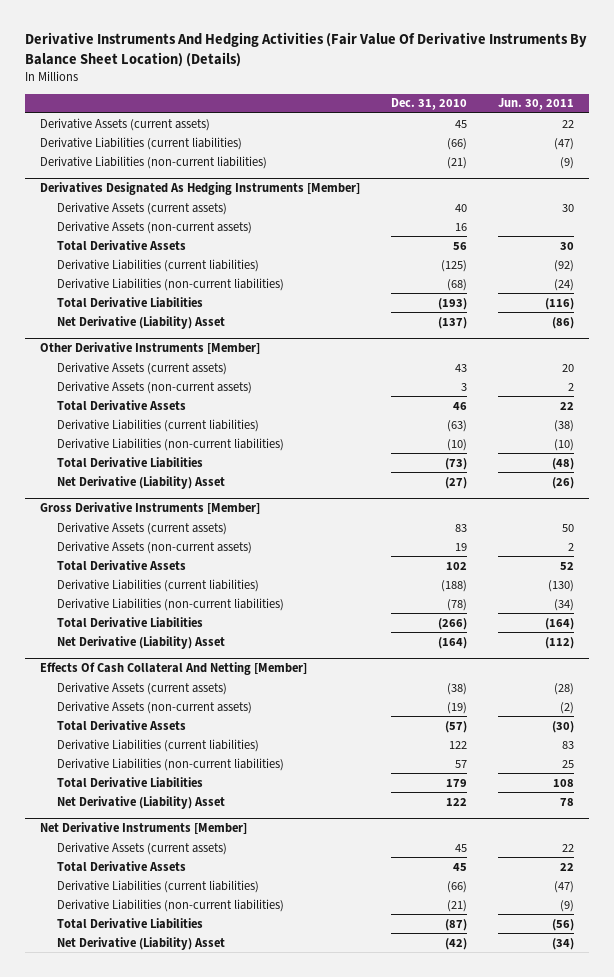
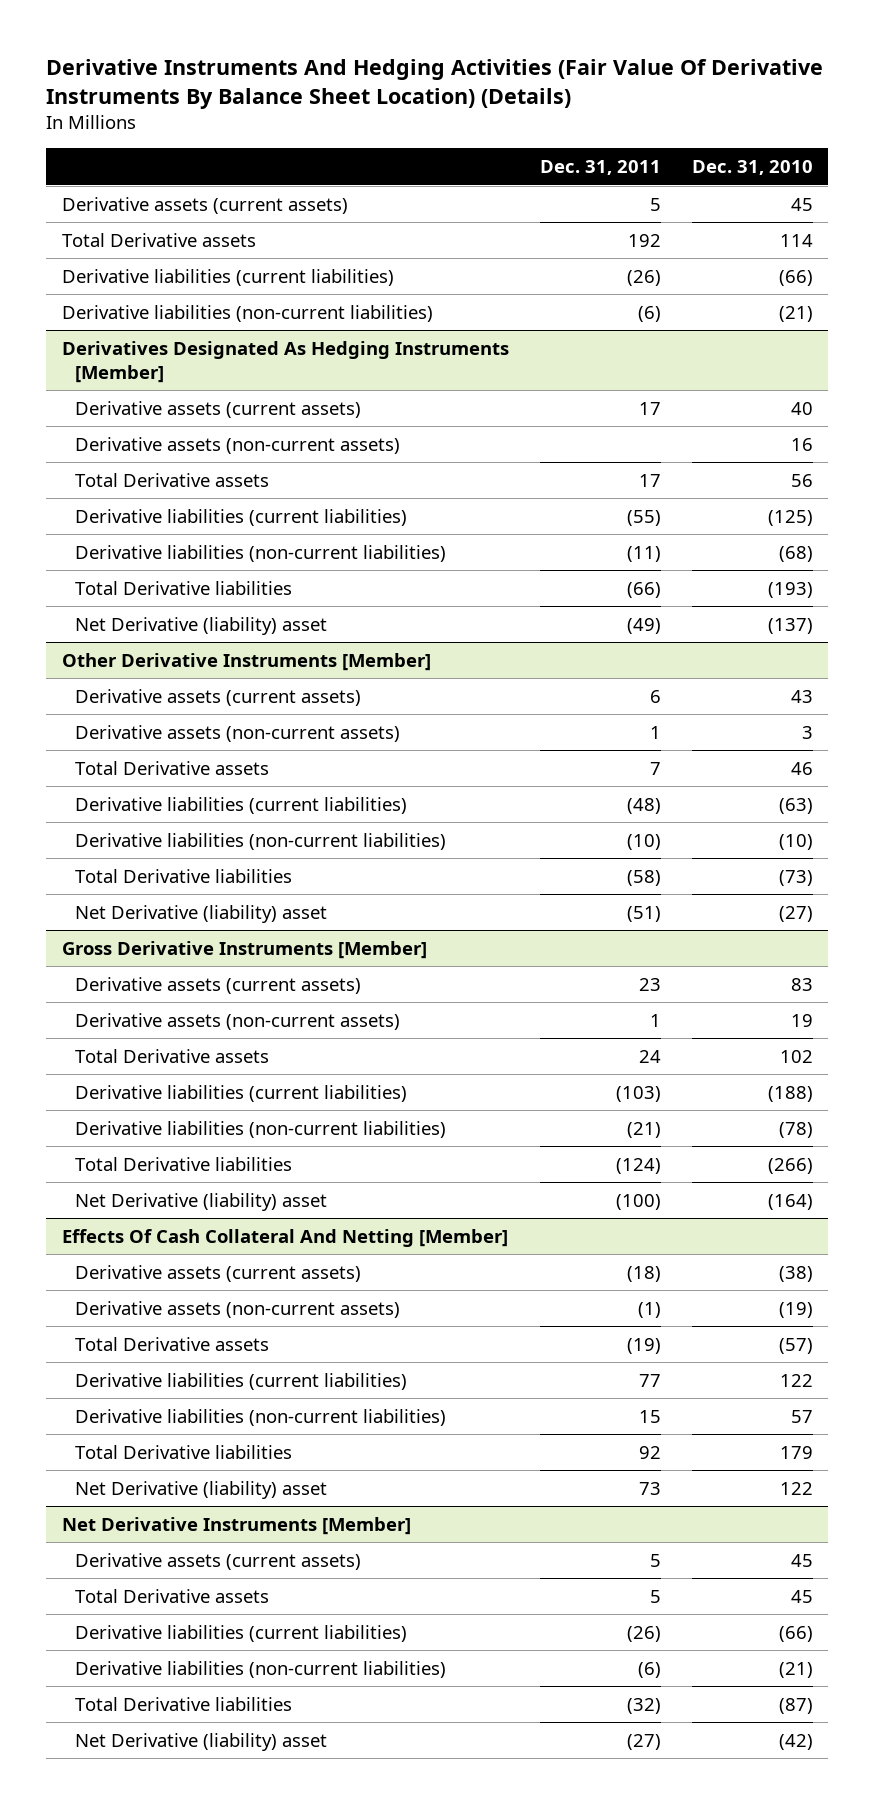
[497,98,574,111] Jun. 30, 2011 -> none
none -> [539,160,661,176] Dec. 31, 2011
[39,117,210,131] Derivative Assets (current assets) -> [61,196,348,214] Derivative assets (current assets)
none -> [61,232,256,247] Total Derivative assets
[39,136,242,150] Derivative Liabilities (current liabilities) -> [61,268,394,286] Derivative liabilities (current liabilities)
[39,155,267,169] Derivative Liabilities (non-current liabilities) -> [61,304,433,322] Derivative liabilities (non-current liabilities)
[57,201,228,215] Derivative Assets (current assets) -> [75,400,362,418] Derivative assets (current assets)
[57,220,253,234] Derivative Assets (non-current assets) -> [75,436,401,454] Derivative assets (non-current assets)
[57,239,187,251] Total Derivative Assets -> [75,472,270,487] Total Derivative assets
[57,258,260,272] Derivative Liabilities (current liabilities) -> [75,508,408,526] Derivative liabilities (current liabilities)
[57,277,285,291] Derivative Liabilities (non-current liabilities) -> [75,544,447,562] Derivative liabilities (non-current liabilities)
[57,296,204,308] Total Derivative Liabilities -> [75,580,293,595] Total Derivative liabilities
[57,315,226,329] Net Derivative (Liability) Asset -> [75,616,328,635] Net Derivative (liability) asset
[57,361,228,375] Derivative Assets (current assets) -> [75,688,362,706] Derivative assets (current assets)
[57,380,253,394] Derivative Assets (non-current assets) -> [75,724,401,742] Derivative assets (non-current assets)
[57,399,187,411] Total Derivative Assets -> [75,760,270,775] Total Derivative assets
[57,418,260,432] Derivative Liabilities (current liabilities) -> [75,796,408,814] Derivative liabilities (current liabilities)
[57,437,285,451] Derivative Liabilities (non-current liabilities) -> [75,832,447,850] Derivative liabilities (non-current liabilities)
[57,456,204,468] Total Derivative Liabilities -> [75,868,293,883] Total Derivative liabilities
[57,475,226,489] Net Derivative (Liability) Asset -> [75,904,328,923] Net Derivative (liability) asset
[57,521,228,535] Derivative Assets (current assets) -> [75,976,362,994] Derivative assets (current assets)
[57,540,253,554] Derivative Assets (non-current assets) -> [75,1012,401,1030] Derivative assets (non-current assets)
[57,559,187,571] Total Derivative Assets -> [75,1048,270,1063] Total Derivative assets
[57,578,260,592] Derivative Liabilities (current liabilities) -> [75,1084,408,1102] Derivative liabilities (current liabilities)
[57,597,285,611] Derivative Liabilities (non-current liabilities) -> [75,1120,447,1138] Derivative liabilities (non-current liabilities)
[57,616,204,628] Total Derivative Liabilities -> [75,1156,293,1171] Total Derivative liabilities
[57,635,226,649] Net Derivative (Liability) Asset -> [75,1192,328,1211] Net Derivative (liability) asset
[57,681,228,695] Derivative Assets (current assets) -> [75,1264,362,1282] Derivative assets (current assets)
[57,700,253,714] Derivative Assets (non-current assets) -> [75,1300,401,1318] Derivative assets (non-current assets)
[57,719,187,731] Total Derivative Assets -> [75,1336,270,1351] Total Derivative assets
[57,738,260,752] Derivative Liabilities (current liabilities) -> [75,1372,408,1390] Derivative liabilities (current liabilities)
[57,757,285,771] Derivative Liabilities (non-current liabilities) -> [75,1408,447,1426] Derivative liabilities (non-current liabilities)
[57,776,204,788] Total Derivative Liabilities -> [75,1444,293,1459] Total Derivative liabilities
[57,795,226,809] Net Derivative (Liability) Asset -> [75,1480,328,1499] Net Derivative (liability) asset
[57,841,228,855] Derivative Assets (current assets) -> [75,1552,362,1570] Derivative assets (current assets)
[57,860,187,872] Total Derivative Assets -> [75,1588,270,1603] Total Derivative assets
[57,879,260,893] Derivative Liabilities (current liabilities) -> [75,1624,408,1642] Derivative liabilities (current liabilities)
[57,898,285,912] Derivative Liabilities (non-current liabilities) -> [75,1660,447,1678] Derivative liabilities (non-current liabilities)
[57,917,204,929] Total Derivative Liabilities -> [75,1696,293,1711] Total Derivative liabilities
[57,936,226,950] Net Derivative (Liability) Asset -> [75,1732,328,1751] Net Derivative (liability) asset

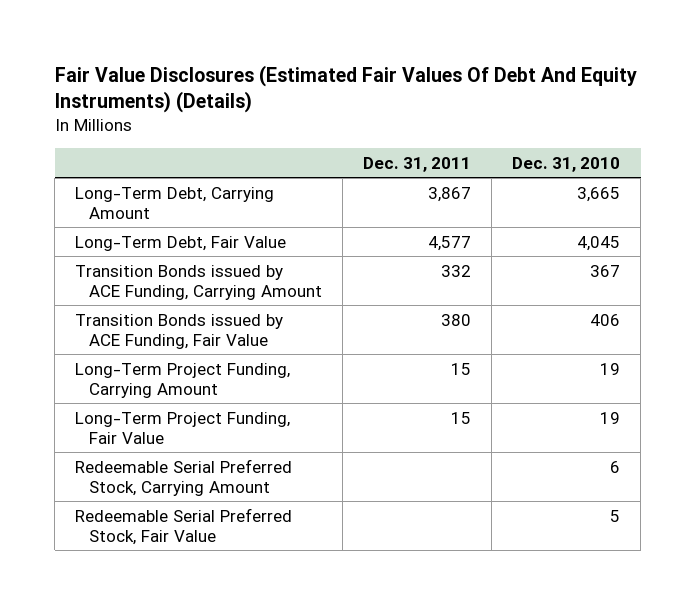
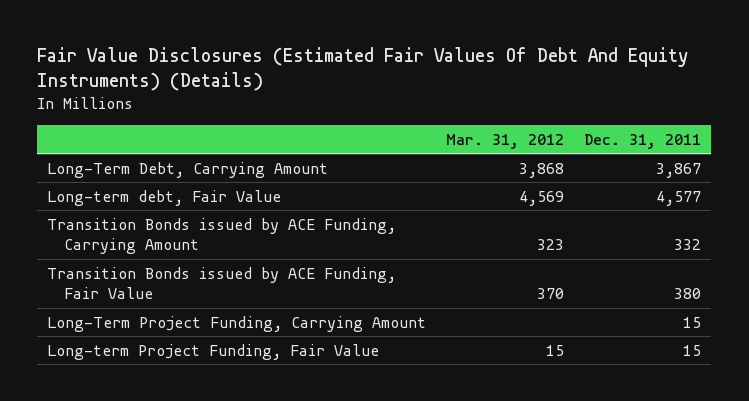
[512,157,621,173] Dec. 31, 2010 -> none
none -> [446,133,565,149] Mar. 31, 2012
[75,235,287,251] Long-Term Debt, Fair Value -> [47,189,282,206] Long-term debt, Fair Value
[75,458,293,497] Redeemable Serial Preferred Stock, Carrying Amount -> none
[75,507,293,546] Redeemable Serial Preferred Stock, Fair Value -> none
[75,411,291,445] Long-Term Project Funding, Fair Value -> [47,343,380,360] Long-term Project Funding, Fair Value

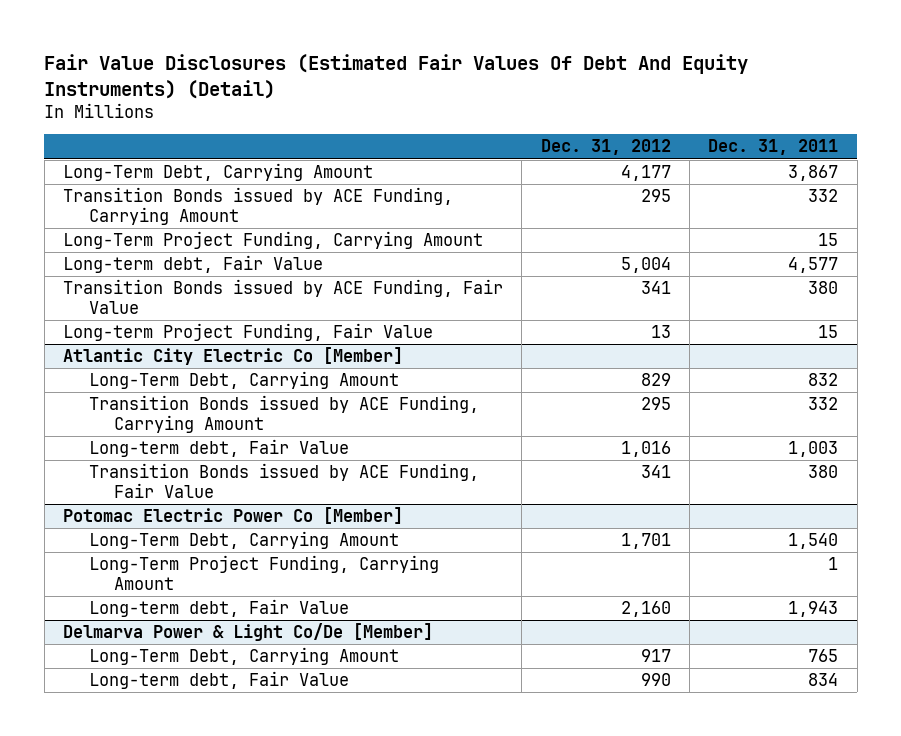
[37,47,689,92] Fair Value Disclosures (Estimated Fair Values Of Debt And Equity Instruments) (Details) -> [44,53,749,99] Fair Value Disclosures (Estimated Fair Values Of Debt And Equity Instruments) (Detail)
[446,133,565,149] Mar. 31, 2012 -> none
none -> [540,139,671,156] Dec. 31, 2012
[47,189,282,206] Long-term debt, Fair Value -> [63,255,324,274] Long-term debt, Fair Value
[47,266,397,300] Transition Bonds issued by ACE Funding, Fair Value -> [63,279,504,315] Transition Bonds issued by ACE Funding, Fair Value
none -> [63,347,404,366] Atlantic City Electric Co [Member]
none -> [88,371,399,390] Long-Term Debt, Carrying Amount
none -> [88,395,479,434] Transition Bonds issued by ACE Funding, Carrying Amount
none -> [88,439,349,458] Long-term debt, Fair Value
none -> [88,463,479,499] Transition Bonds issued by ACE Funding, Fair Value
none -> [63,507,404,525] Potomac Electric Power Co [Member]
none -> [88,531,399,550] Long-Term Debt, Carrying Amount
none -> [88,555,439,591] Long-Term Project Funding, Carrying Amount
none -> [88,599,349,618] Long-term debt, Fair Value
none -> [63,623,434,642] Delmarva Power & Light Co/De [Member]
none -> [88,647,399,666] Long-Term Debt, Carrying Amount
none -> [88,671,349,690] Long-term debt, Fair Value

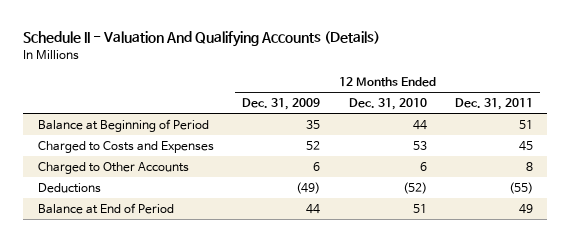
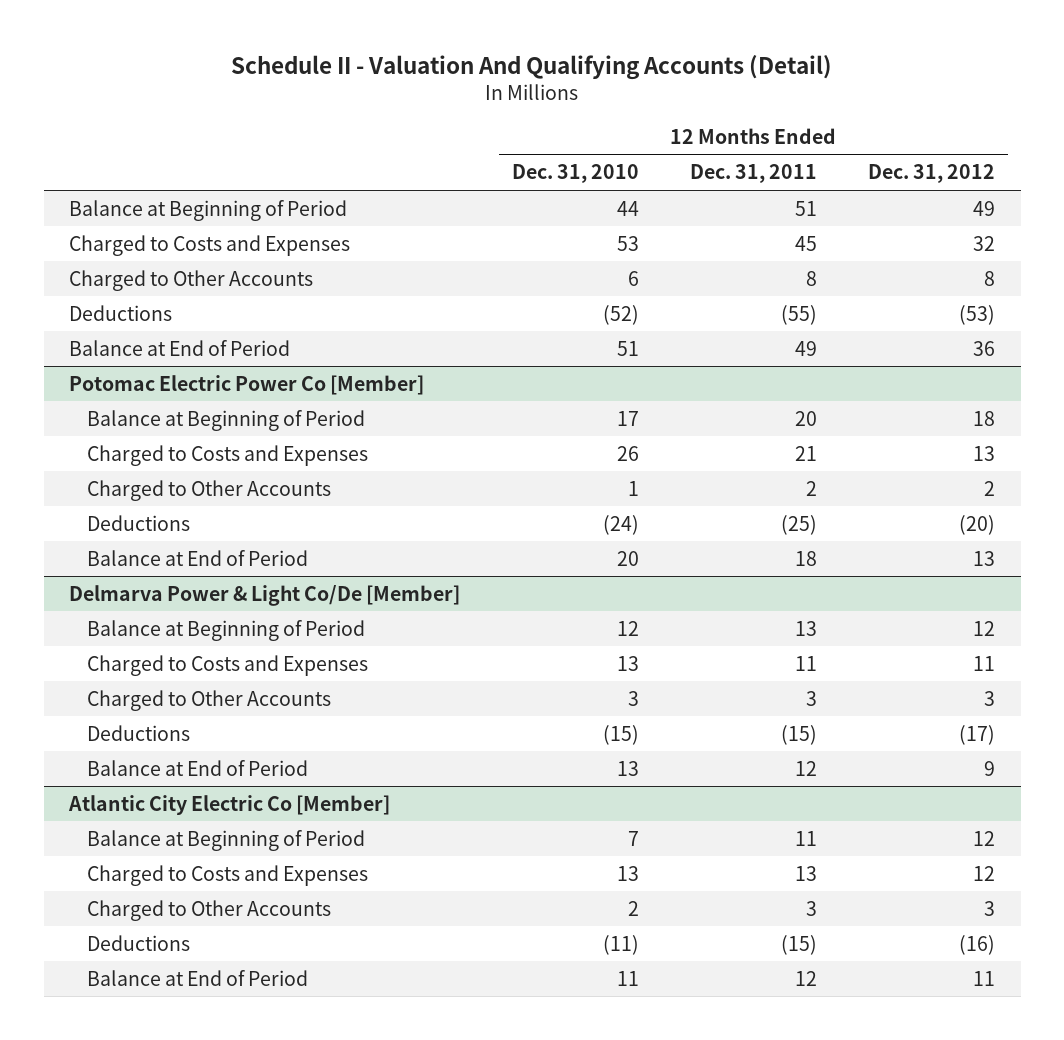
[23,31,381,48] Schedule II - Valuation And Qualifying Accounts (Details) -> [231,54,833,80] Schedule II - Valuation And Qualifying Accounts (Detail)
[242,98,321,111] Dec. 31, 2009 -> none
none -> [867,164,995,184] Dec. 31, 2012
none -> [69,374,425,395] Potomac Electric Power Co [Member]
none -> [87,409,366,431] Balance at Beginning of Period
none -> [87,444,369,466] Charged to Costs and Expenses
none -> [87,479,332,501] Charged to Other Accounts
none -> [87,514,191,531] Deductions
none -> [87,549,309,566] Balance at End of Period
none -> [69,584,461,606] Delmarva Power & Light Co/De [Member]
none -> [87,619,366,641] Balance at Beginning of Period
none -> [87,654,369,676] Charged to Costs and Expenses
none -> [87,689,332,711] Charged to Other Accounts
none -> [87,724,191,741] Deductions
none -> [87,759,309,776] Balance at End of Period
none -> [68,794,391,815] Atlantic City Electric Co [Member]
none -> [87,829,366,851] Balance at Beginning of Period
none -> [87,864,369,886] Charged to Costs and Expenses
none -> [87,899,332,921] Charged to Other Accounts
none -> [87,934,191,951] Deductions
none -> [87,969,309,986] Balance at End of Period

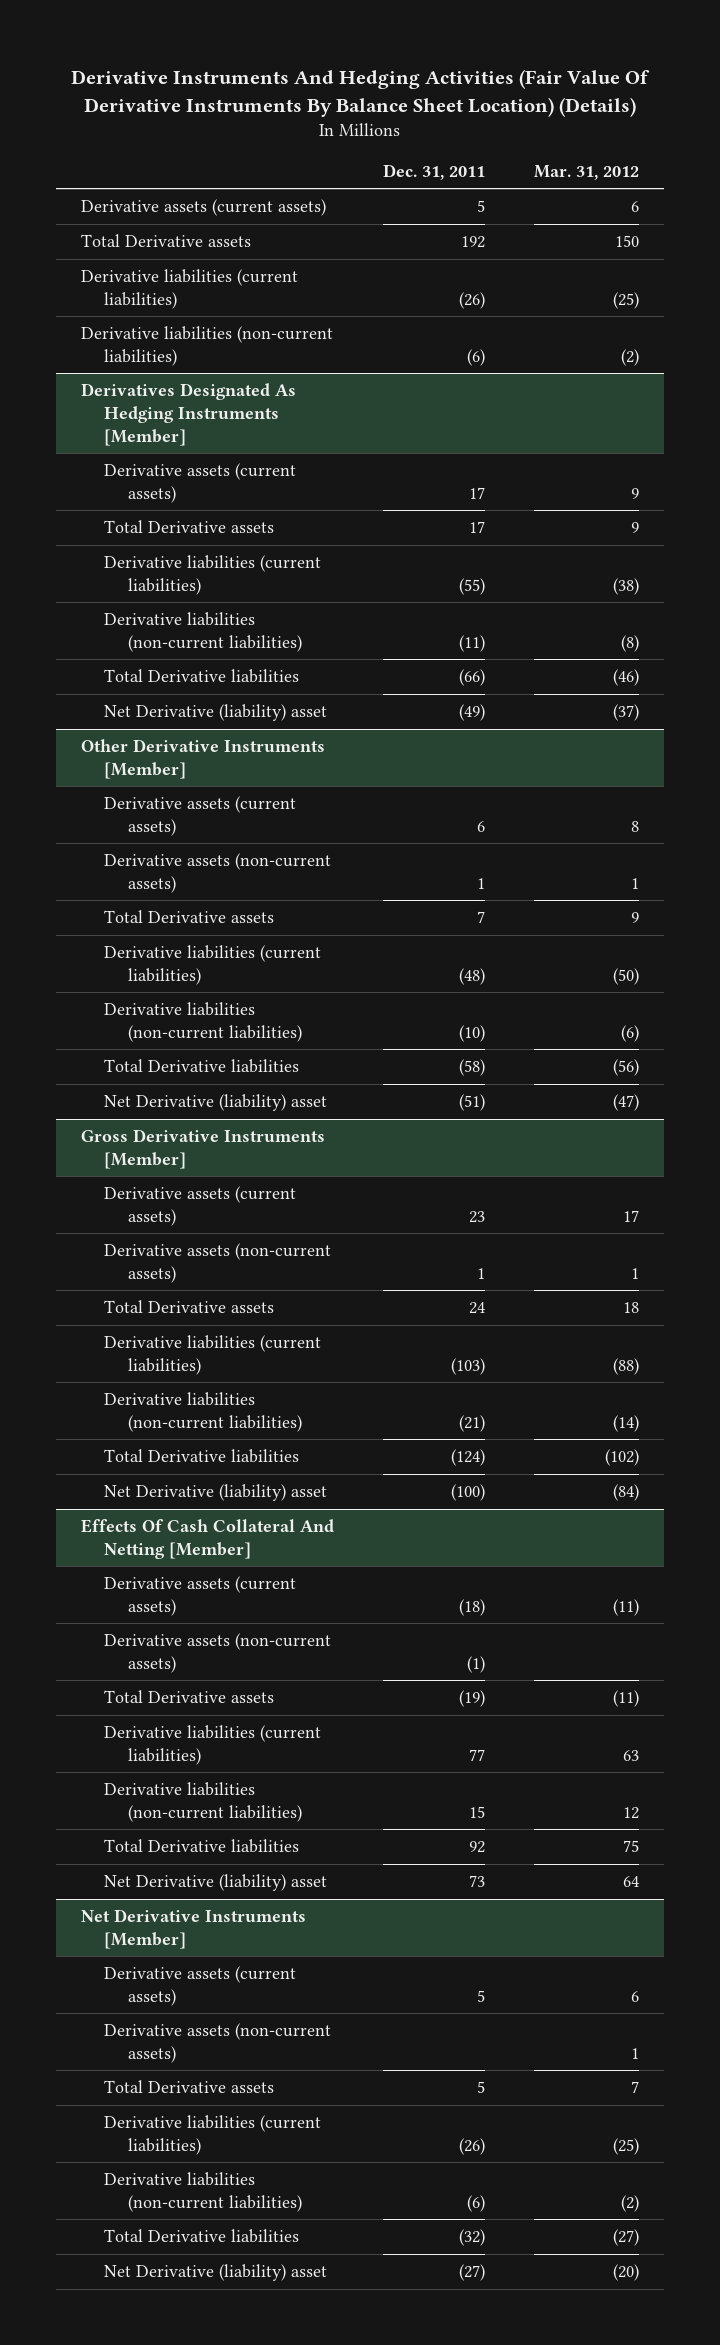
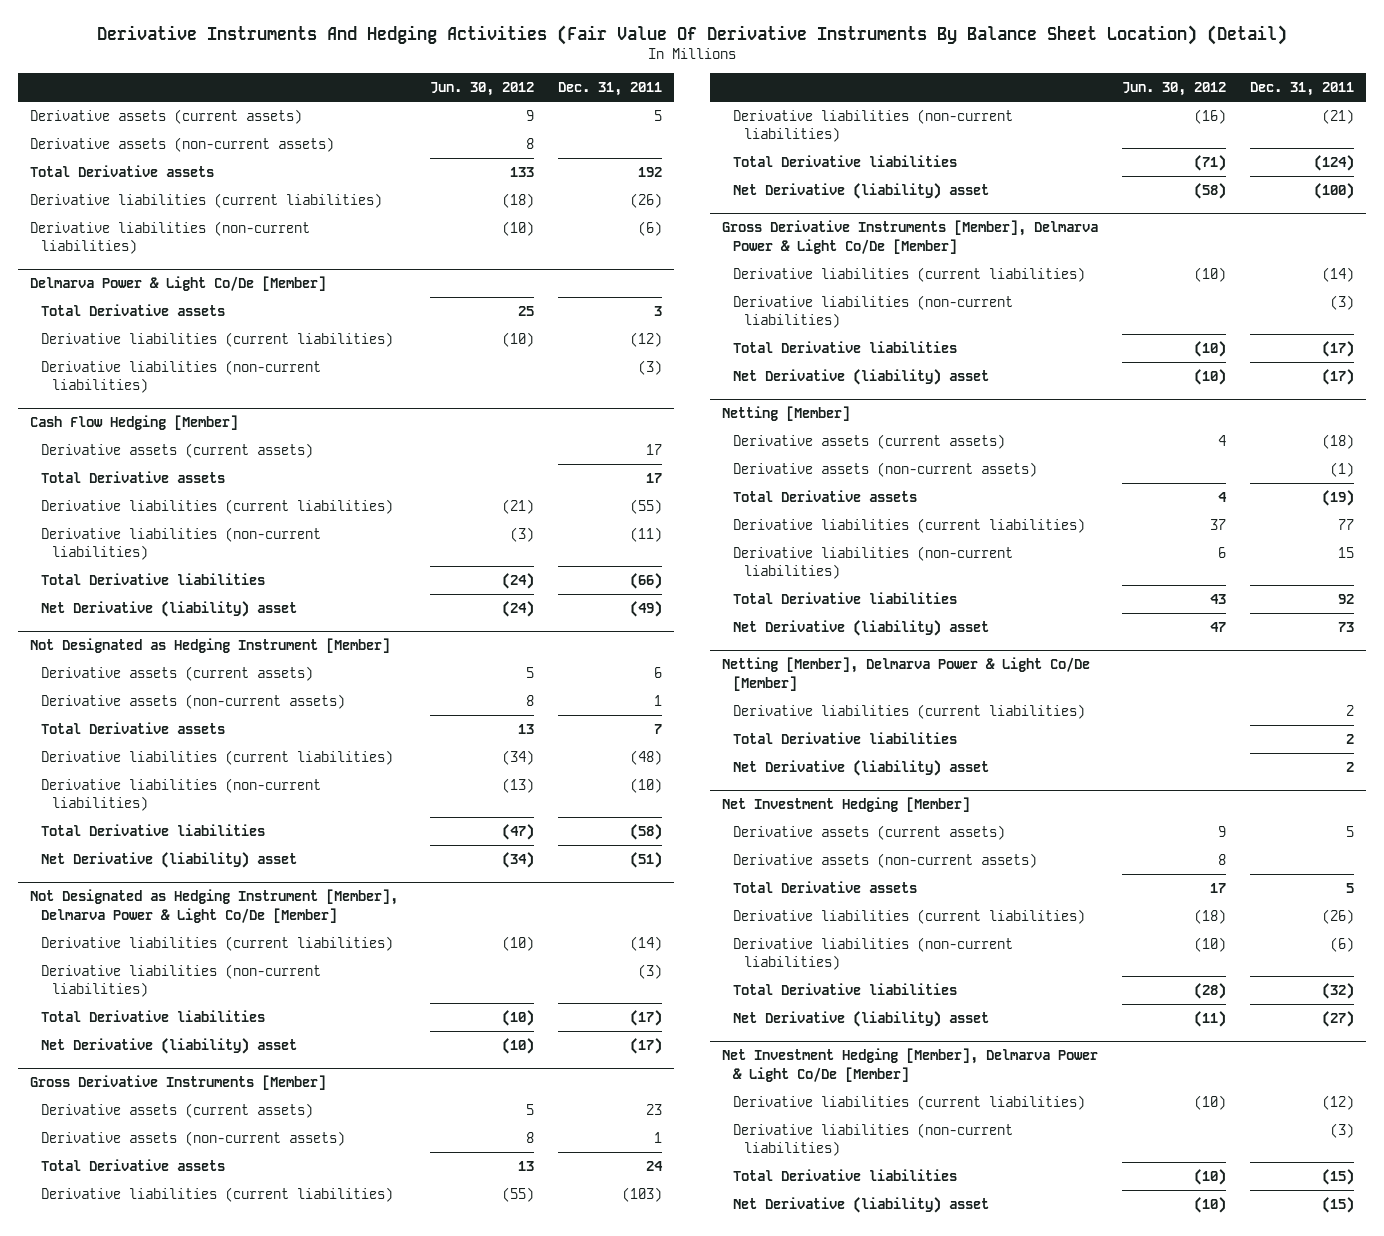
[70,68,650,117] Derivative Instruments And Hedging Activities (Fair Value Of Derivative Instruments By Balance Sheet Location) (Details) -> [97,24,1288,45] Derivative Instruments And Hedging Activities (Fair Value Of Derivative Instruments By Balance Sheet Location) (Detail)
[534,165,640,181] Mar. 31, 2012 -> none
none -> [430,82,535,97] Jun. 30, 2012
none -> [29,136,334,152] Derivative assets (non-current assets)
[80,383,296,447] Derivatives Designated As Hedging Instruments [Member] -> none
none -> [29,276,326,292] Delmarva Power & Light Co/De [Member]
none -> [41,303,226,316] Total Derivative assets
none -> [41,331,394,347] Derivative liabilities (current liabilities)
none -> [41,359,322,394] Derivative liabilities (non-current liabilities)
none -> [29,415,238,431] Cash Flow Hedging [Member]
[80,739,325,780] Other Derivative Instruments [Member] -> none
none -> [29,638,390,654] Not Designated as Hedging Instrument [Member]
none -> [29,889,398,923] Not Designated as Hedging Instrument [Member], Delmarva Power & Light Co/De [Member]
none -> [41,935,394,951] Derivative liabilities (current liabilities)
none -> [41,963,322,998] Derivative liabilities (non-current liabilities)
none -> [41,1009,266,1022] Total Derivative liabilities
none -> [41,1037,298,1054] Net Derivative (liability) asset
[80,1519,334,1560] Effects Of Cash Collateral And Netting [Member] -> none
none -> [721,220,1098,254] Gross Derivative Instruments [Member], Delmarva Power & Light Co/De [Member]
none -> [733,266,1086,282] Derivative liabilities (current liabilities)
none -> [733,294,1014,329] Derivative liabilities (non-current liabilities)
none -> [733,340,958,353] Total Derivative liabilities
none -> [733,368,990,385] Net Derivative (liability) asset
none -> [721,406,850,422] Netting [Member]
[80,1909,306,1950] Net Derivative Instruments [Member] -> none
none -> [721,657,1090,691] Netting [Member], Delmarva Power & Light Co/De [Member]
none -> [733,703,1086,719] Derivative liabilities (current liabilities)
none -> [733,731,958,744] Total Derivative liabilities
none -> [733,759,990,776] Net Derivative (liability) asset
none -> [721,797,970,813] Net Investment Hedging [Member]
none -> [721,1048,1098,1082] Net Investment Hedging [Member], Delmarva Power & Light Co/De [Member]
none -> [733,1094,1086,1110] Derivative liabilities (current liabilities)
none -> [733,1122,1014,1157] Derivative liabilities (non-current liabilities)
none -> [733,1168,958,1181] Total Derivative liabilities
none -> [733,1196,990,1213] Net Derivative (liability) asset

